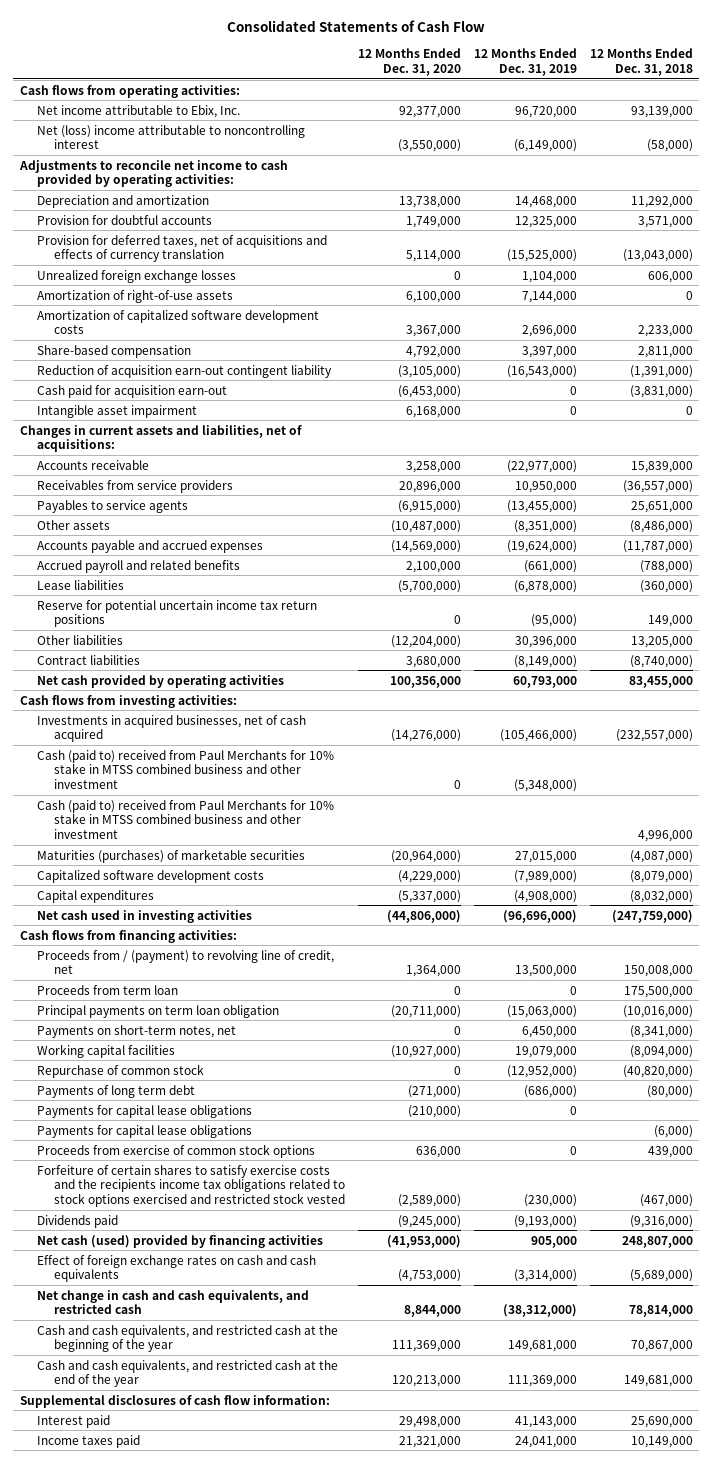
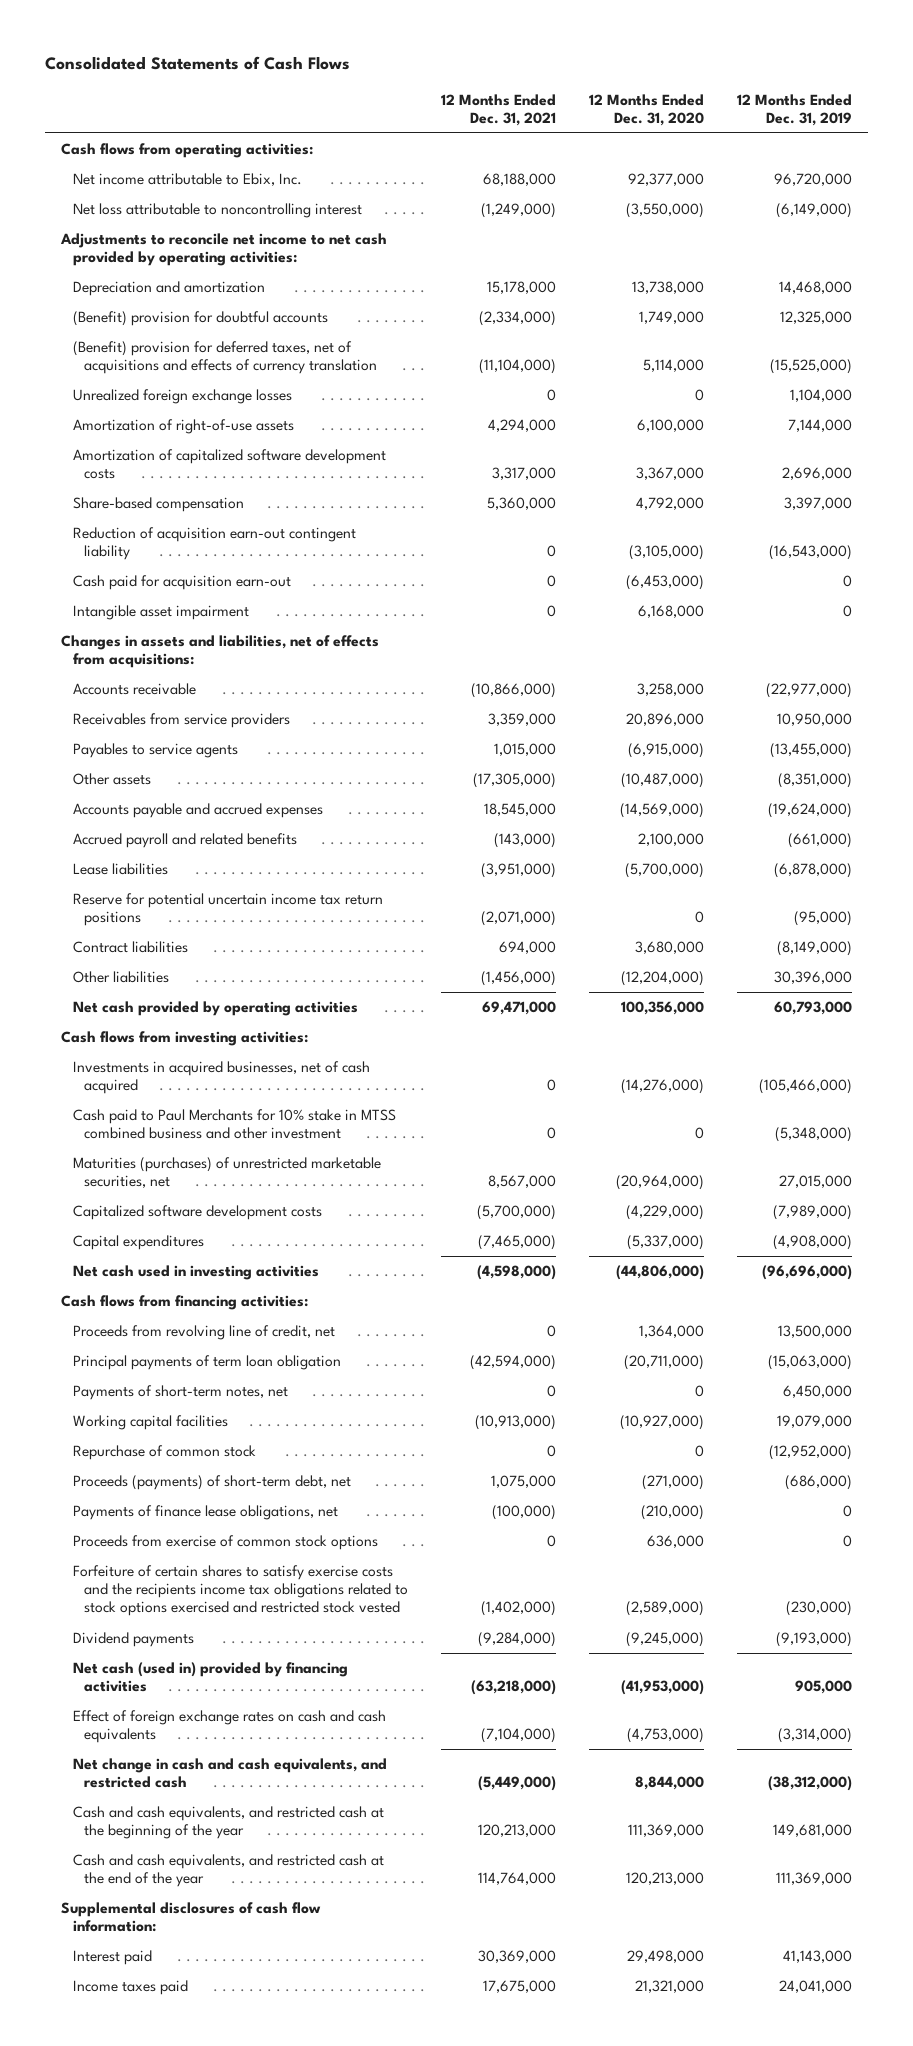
[227,19,486,32] Consolidated Statements of Cash Flow -> [44,55,350,70] Consolidated Statements of Cash Flows
[589,48,693,77] 12 Months Ended Dec. 31, 2018 -> none
none -> [441,93,557,126] 12 Months Ended Dec. 31, 2021
[36,124,305,150] Net (loss) income attributable to noncontrolling interest -> [72,203,362,219] Net loss attributable to noncontrolling interest
[18,159,288,188] Adjustments to reconcile net income to cash provided by operating activities: -> [60,233,388,267] Adjustments to reconcile net income to net cash provided by operating activities:
[36,214,212,225] Provision for doubtful accounts -> [72,311,328,327] (Benefit) provision for doubtful accounts
[36,234,327,263] Provision for deferred taxes, net of acquisitions and effects of currency translation -> [72,341,378,375] (Benefit) provision for deferred taxes, net of acquisitions and effects of currency translation
[19,424,302,453] Changes in current assets and liabilities, net of acquisitions: -> [61,635,380,669] Changes in assets and liabilities, net of effects from acquisitions:
[36,634,123,645] Other liabilities -> [72,971,169,984] Other liabilities
[36,799,334,840] Cash (paid to) received from Paul Merchants for 10% stake in MTSS combined business and other investment -> none
[36,749,334,790] Cash (paid to) received from Paul Merchants for 10% stake in MTSS combined business and other investment -> [72,1109,396,1140] Cash paid to Paul Merchants for 10% stake in MTSS combined business and other investment
[36,848,305,863] Maturities (purchases) of marketable securities -> [72,1157,381,1189] Maturities (purchases) of unrestricted marketable securities, net
[36,984,178,995] Proceeds from term loan -> none
[36,949,334,975] Proceeds from / (payment) to revolving line of credit, net -> [72,1325,335,1341] Proceeds from revolving line of credit, net
[36,1004,279,1018] Principal payments on term loan obligation -> [72,1355,341,1371] Principal payments of term loan obligation
[36,1024,236,1038] Payments on short-term notes, net -> [72,1385,288,1401] Payments of short-term notes, net
[36,1124,252,1138] Payments for capital lease obligations -> none
[36,1084,195,1098] Payments of long term debt -> [72,1475,351,1491] Proceeds (payments) of short-term debt, net
[36,1104,252,1118] Payments for capital lease obligations -> [72,1505,338,1521] Payments of finance lease obligations, net
[36,1214,118,1228] Dividends paid -> [72,1632,194,1648] Dividend payments
[36,1234,323,1248] Net cash (used) provided by financing activities -> [72,1662,348,1693] Net cash (used in) provided by financing activities

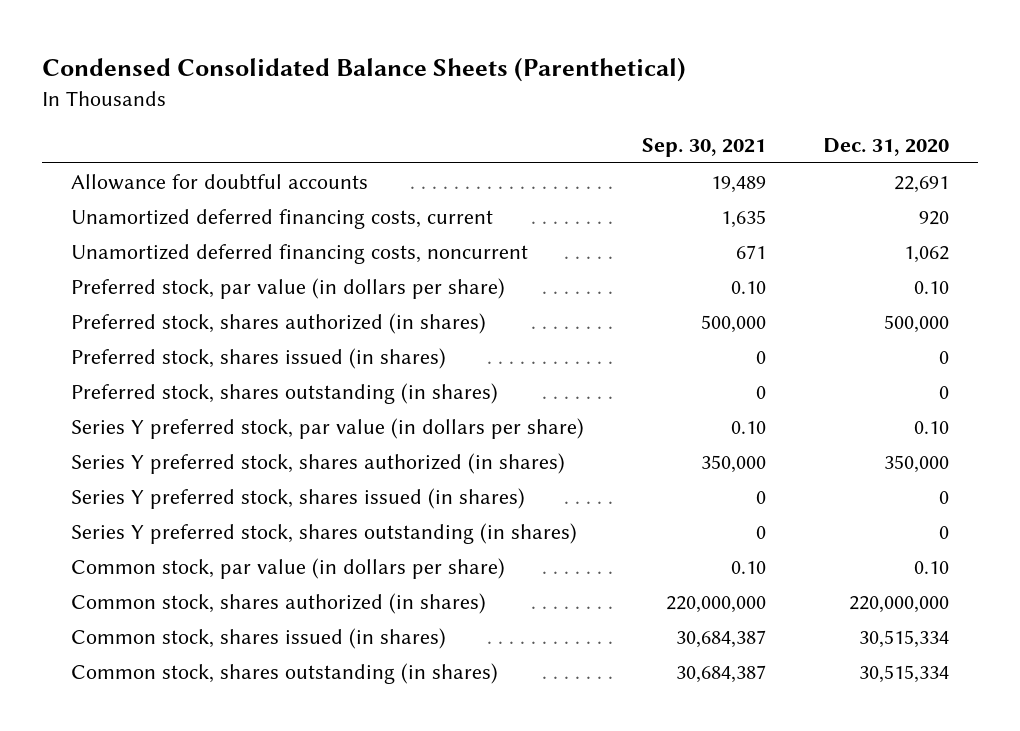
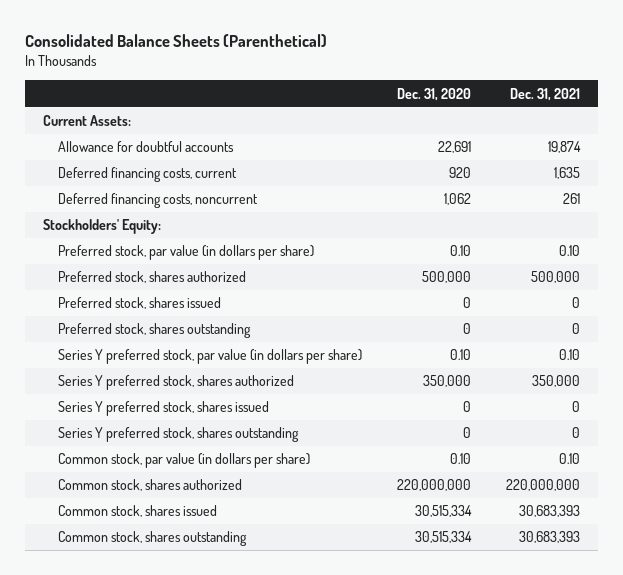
[41,57,686,83] Condensed Consolidated Balance Sheets (Parenthetical) -> [25,34,328,48] Consolidated Balance Sheets (Parenthetical)
[641,138,766,158] Sep. 30, 2021 -> none
none -> [510,87,581,101] Dec. 31, 2021
none -> [42,115,131,127] Current Assets:
[70,208,493,229] Unamortized deferred financing costs, current -> [57,167,237,183] Deferred financing costs, current
[70,243,528,264] Unamortized deferred financing costs, noncurrent -> [57,193,258,209] Deferred financing costs, noncurrent
none -> [42,219,161,235] Stockholders' Equity:
[70,312,486,334] Preferred stock, shares authorized (in shares) -> [57,271,246,284] Preferred stock, shares authorized
[70,347,446,369] Preferred stock, shares issued (in shares) -> [57,297,221,310] Preferred stock, shares issued
[70,382,498,404] Preferred stock, shares outstanding (in shares) -> [57,323,251,339] Preferred stock, shares outstanding
[70,452,565,474] Series Y preferred stock, shares authorized (in shares) -> [57,375,294,391] Series Y preferred stock, shares authorized
[70,487,525,509] Series Y preferred stock, shares issued (in shares) -> [57,401,269,417] Series Y preferred stock, shares issued
[70,522,577,544] Series Y preferred stock, shares outstanding (in shares) -> [57,427,299,443] Series Y preferred stock, shares outstanding
[70,592,486,614] Common stock, shares authorized (in shares) -> [57,479,242,492] Common stock, shares authorized
[70,627,446,649] Common stock, shares issued (in shares) -> [57,505,217,518] Common stock, shares issued
[70,662,498,684] Common stock, shares outstanding (in shares) -> [57,531,247,547] Common stock, shares outstanding

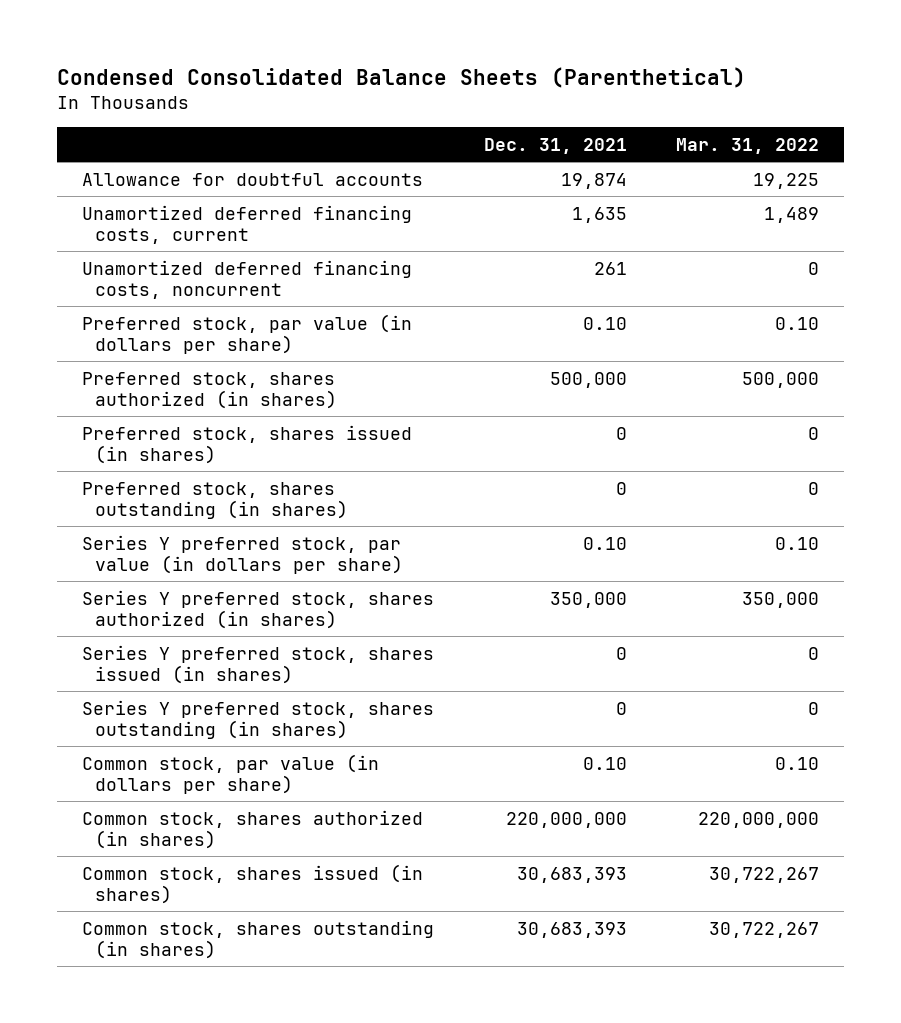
[25,34,328,48] Consolidated Balance Sheets (Parenthetical) -> [56,66,746,88] Condensed Consolidated Balance Sheets (Parenthetical)
[397,87,472,101] Dec. 31, 2020 -> none
none -> [676,137,820,154] Mar. 31, 2022
[42,115,131,127] Current Assets: -> none
[42,219,161,235] Stockholders' Equity: -> none
[57,167,237,183] Deferred financing costs, current -> [81,204,412,244] Unamortized deferred financing costs, current
[57,193,258,209] Deferred financing costs, noncurrent -> [81,259,412,299] Unamortized deferred financing costs, noncurrent
[57,271,246,284] Preferred stock, shares authorized -> [81,371,337,409] Preferred stock, shares authorized (in shares)
[57,297,221,310] Preferred stock, shares issued -> [81,424,412,464] Preferred stock, shares issued (in shares)
[57,323,251,339] Preferred stock, shares outstanding -> [81,481,348,519] Preferred stock, shares outstanding (in shares)
[57,375,294,391] Series Y preferred stock, shares authorized -> [81,589,434,629] Series Y preferred stock, shares authorized (in shares)
[57,401,269,417] Series Y preferred stock, shares issued -> [81,644,434,684] Series Y preferred stock, shares issued (in shares)
[57,427,299,443] Series Y preferred stock, shares outstanding -> [81,699,434,739] Series Y preferred stock, shares outstanding (in shares)
[57,479,242,492] Common stock, shares authorized -> [81,809,423,849] Common stock, shares authorized (in shares)
[57,505,217,518] Common stock, shares issued -> [81,863,423,904] Common stock, shares issued (in shares)
[57,531,247,547] Common stock, shares outstanding -> [81,919,434,959] Common stock, shares outstanding (in shares)

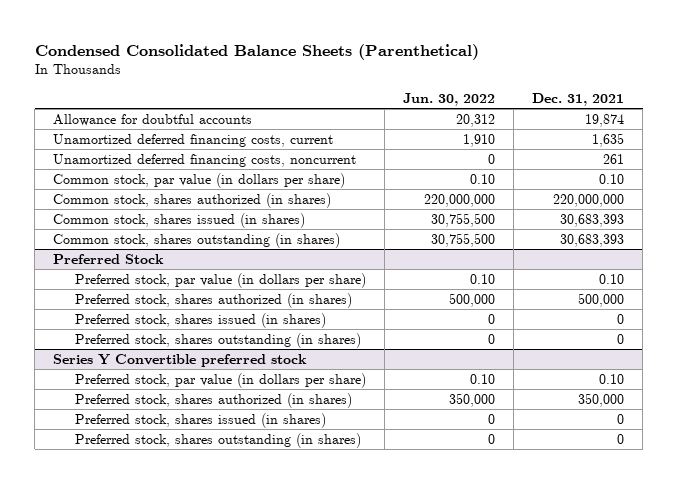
[676,137,820,154] Mar. 31, 2022 -> none
none -> [403,92,496,106] Jun. 30, 2022
[81,313,412,354] Preferred stock, par value (in dollars per share) -> none
[81,371,337,409] Preferred stock, shares authorized (in shares) -> none
[81,424,412,464] Preferred stock, shares issued (in shares) -> none
[81,481,348,519] Preferred stock, shares outstanding (in shares) -> none
[81,534,403,574] Series Y preferred stock, par value (in dollars per share) -> none
[81,589,434,629] Series Y preferred stock, shares authorized (in shares) -> none
[81,644,434,684] Series Y preferred stock, shares issued (in shares) -> none
[81,699,434,739] Series Y preferred stock, shares outstanding (in shares) -> none
none -> [53,253,165,264] Preferred Stock
none -> [74,272,366,288] Preferred stock, par value (in dollars per share)
none -> [74,292,352,308] Preferred stock, shares authorized (in shares)
none -> [74,312,326,328] Preferred stock, shares issued (in shares)
none -> [74,332,361,348] Preferred stock, shares outstanding (in shares)
none -> [53,353,308,367] Series Y Convertible preferred stock
none -> [74,372,366,388] Preferred stock, par value (in dollars per share)
none -> [74,392,352,408] Preferred stock, shares authorized (in shares)
none -> [74,412,326,428] Preferred stock, shares issued (in shares)
none -> [74,432,361,448] Preferred stock, shares outstanding (in shares)

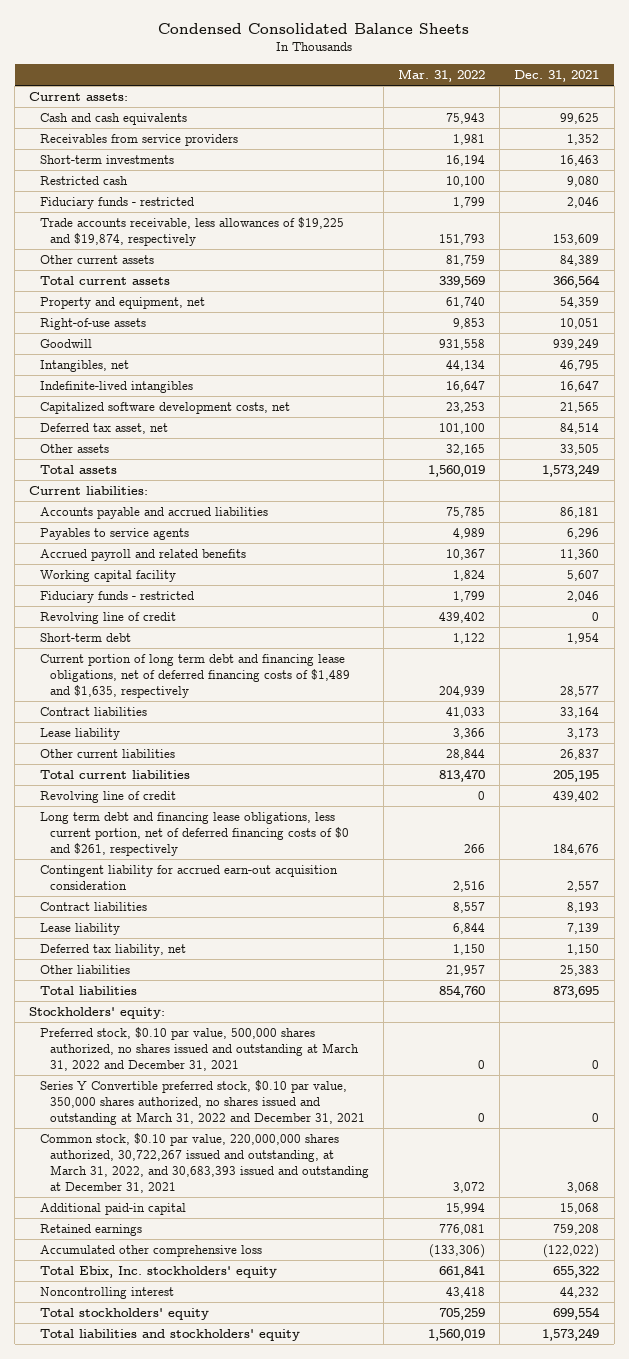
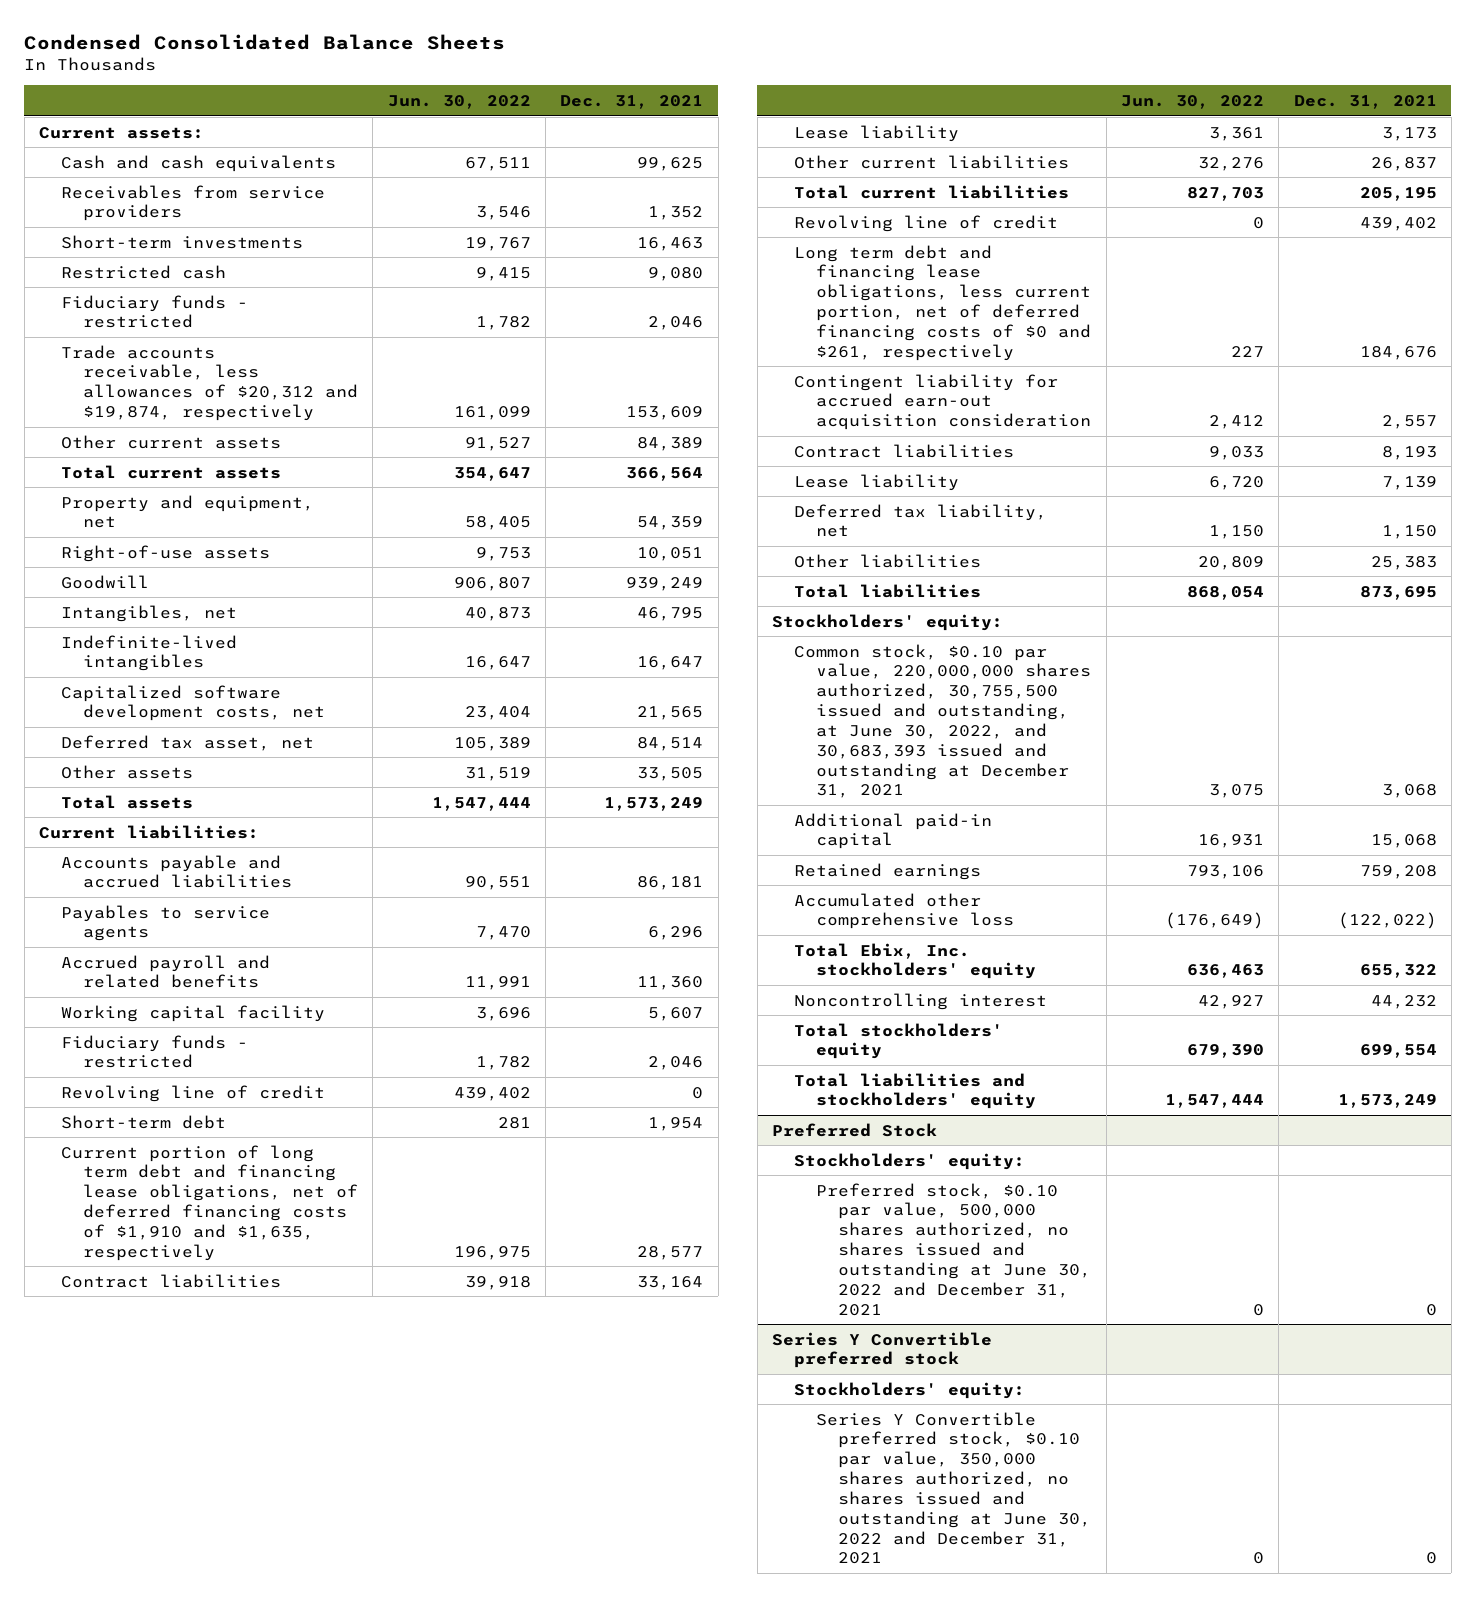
[398,68,486,82] Mar. 31, 2022 -> none
none -> [387,95,531,110] Jun. 30, 2022
[39,216,344,246] Trade accounts receivable, less allowances of $19,225 and $19,874, respectively -> [61,344,359,422] Trade accounts receivable, less allowances of $20,312 and $19,874, respectively
[39,653,350,698] Current portion of long term debt and financing lease obligations, net of deferred financing costs of $1,489 and $1,635, respectively -> [61,1144,359,1261] Current portion of long term debt and financing lease obligations, net of deferred financing costs of $1,910 and $1,635, respectively
[39,1026,359,1071] Preferred stock, $0.10 par value, 500,000 shares authorized, no shares issued and outstanding at March 31, 2022 and December 31, 2021 -> none
[39,1079,365,1125] Series Y Convertible preferred stock, $0.10 par value, 350,000 shares authorized, no shares issued and outstanding at March 31, 2022 and December 31, 2021 -> none
[39,1132,369,1193] Common stock, $0.10 par value, 220,000,000 shares authorized, 30,722,267 issued and outstanding, at March 31, 2022, and 30,683,393 issued and outstanding at December 31, 2021 -> [794,643,1092,799] Common stock, $0.10 par value, 220,000,000 shares authorized, 30,755,500 issued and outstanding, at June 30, 2022, and 30,683,393 issued and outstanding at December 31, 2021
none -> [772,1122,938,1137] Preferred Stock
none -> [794,1152,1026,1170] Stockholders' equity:
none -> [816,1182,1092,1316] Preferred stock, $0.10 par value, 500,000 shares authorized, no shares issued and outstanding at June 30, 2022 and December 31, 2021
none -> [772,1331,993,1369] Series Y Convertible preferred stock
none -> [794,1381,1026,1399] Stockholders' equity:
none -> [816,1411,1092,1565] Series Y Convertible preferred stock, $0.10 par value, 350,000 shares authorized, no shares issued and outstanding at June 30, 2022 and December 31, 2021

